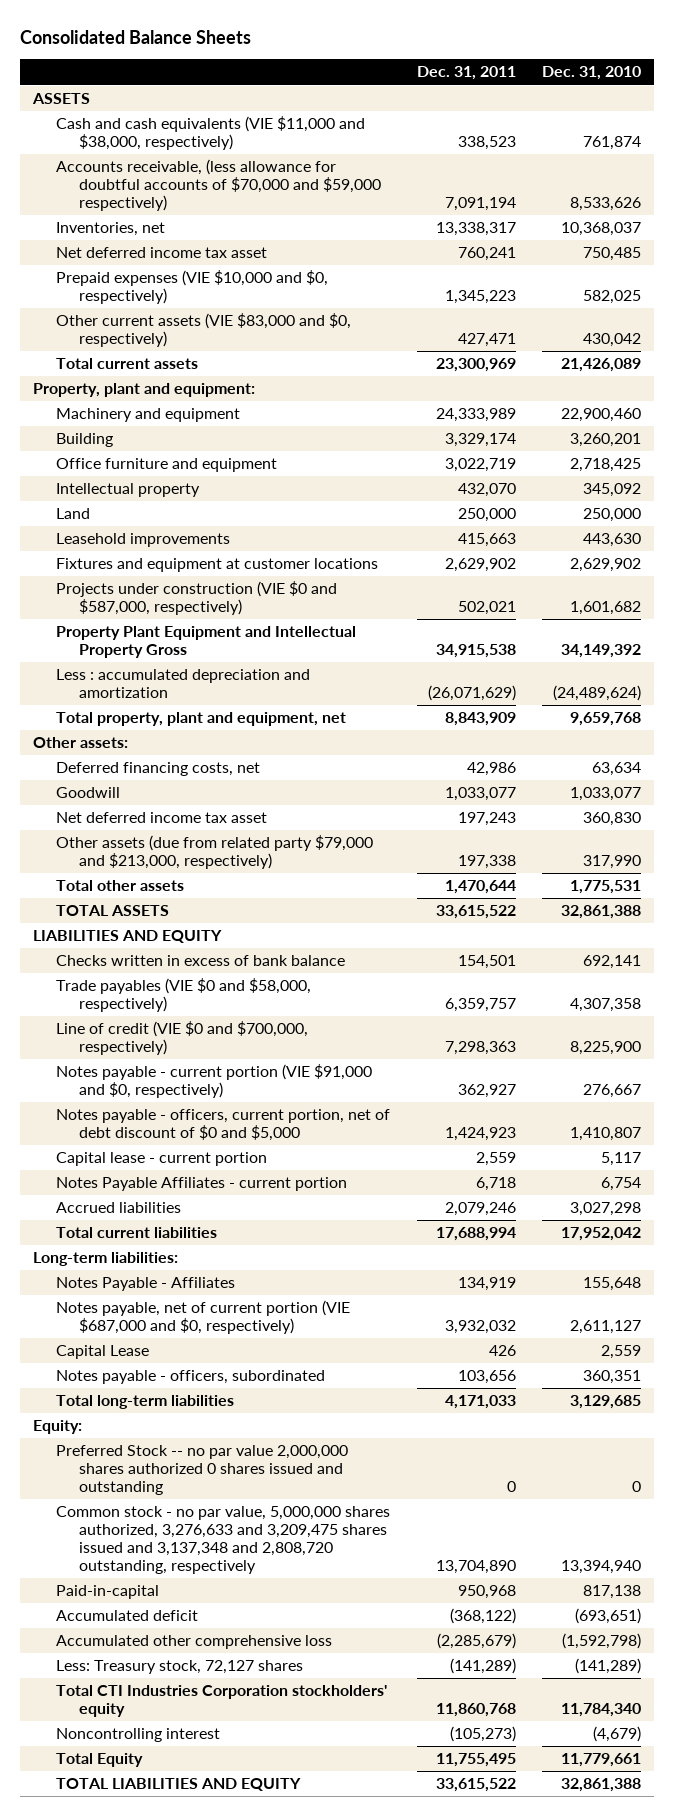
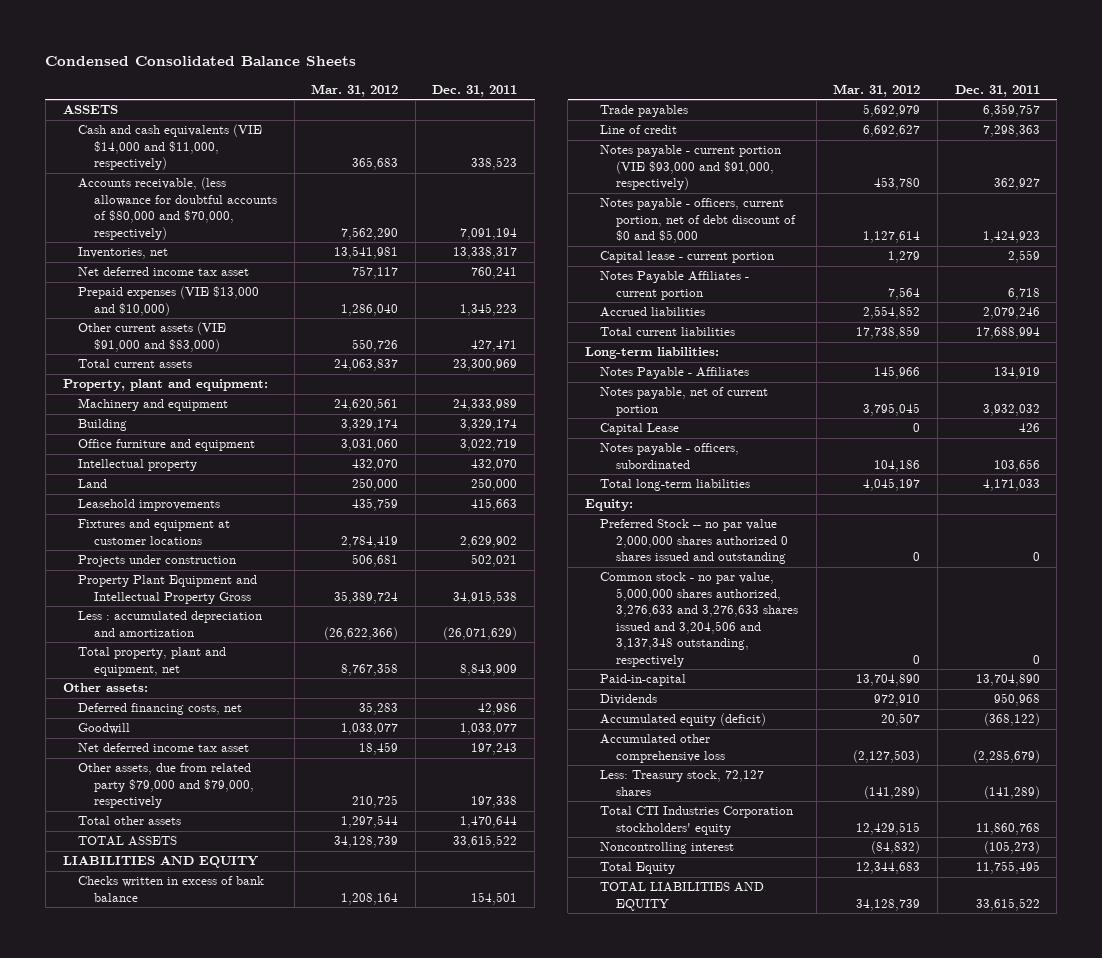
[20,29,252,44] Consolidated Balance Sheets -> [45,55,357,66] Condensed Consolidated Balance Sheets
[542,66,642,81] Dec. 31, 2010 -> none
none -> [311,83,399,97] Mar. 31, 2012
[56,116,366,151] Cash and cash equivalents (VIE $11,000 and $38,000, respectively) -> [78,124,263,171] Cash and cash equivalents (VIE $14,000 and $11,000, respectively)
[56,159,382,212] Accounts receivable, (less allowance for doubtful accounts of $70,000 and $59,000 respectively) -> [78,177,277,240] Accounts receivable, (less allowance for doubtful accounts of $80,000 and $70,000, respectively)
[56,270,329,305] Prepaid expenses (VIE $10,000 and $0, respectively) -> [78,286,260,316] Prepaid expenses (VIE $13,000 and $10,000)
[56,313,352,348] Other current assets (VIE $83,000 and $0, respectively) -> [78,322,227,352] Other current assets (VIE $91,000 and $83,000)
[56,581,338,616] Projects under construction (VIE $0 and $587,000, respectively) -> [78,555,237,568] Projects under construction
[56,835,374,870] Other assets (due from related party $79,000 and $213,000, respectively) -> [78,763,254,809] Other assets, due from related party $79,000 and $79,000, respectively
[56,978,312,1013] Trade payables (VIE $0 and $58,000, respectively) -> [600,105,689,118] Trade payables
[56,1021,309,1056] Line of credit (VIE $0 and $700,000, respectively) -> [600,125,678,135] Line of credit
[56,1064,373,1099] Notes payable - current portion (VIE $91,000 and $0, respectively) -> [600,145,782,191] Notes payable - current portion (VIE $93,000 and $91,000, respectively)
[56,1300,351,1335] Notes payable, net of current portion (VIE $687,000 and $0, respectively) -> [600,387,769,416] Notes payable, net of current portion
[56,1506,391,1574] Common stock - no par value, 5,000,000 shares authorized, 3,276,633 and 3,209,475 shares issued and 3,137,348 and 2,808,720 outstanding, respectively -> [600,572,799,667] Common stock - no par value, 5,000,000 shares authorized, 3,276,633 and 3,276,633 shares issued and 3,204,506 and 3,137,348 outstanding, respectively
[435,1559,516,1574] 13,704,890 -> [1032,654,1040,664] 0
[457,1585,516,1600] 950,968 -> [975,674,1040,687] 13,704,890
none -> [600,694,658,706] Dividends
[56,1610,199,1622] Accumulated deficit -> [600,713,767,727] Accumulated equity (deficit)

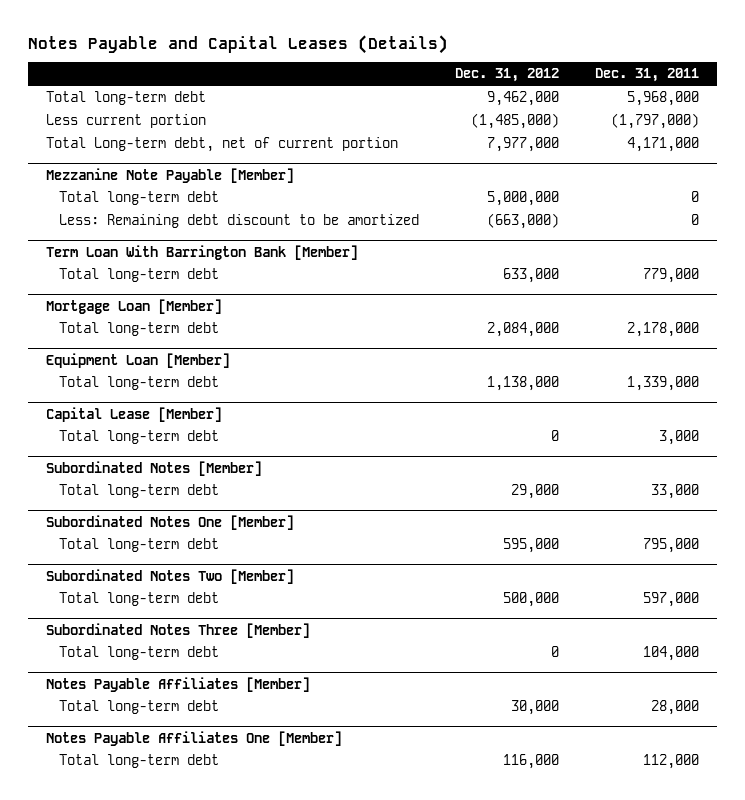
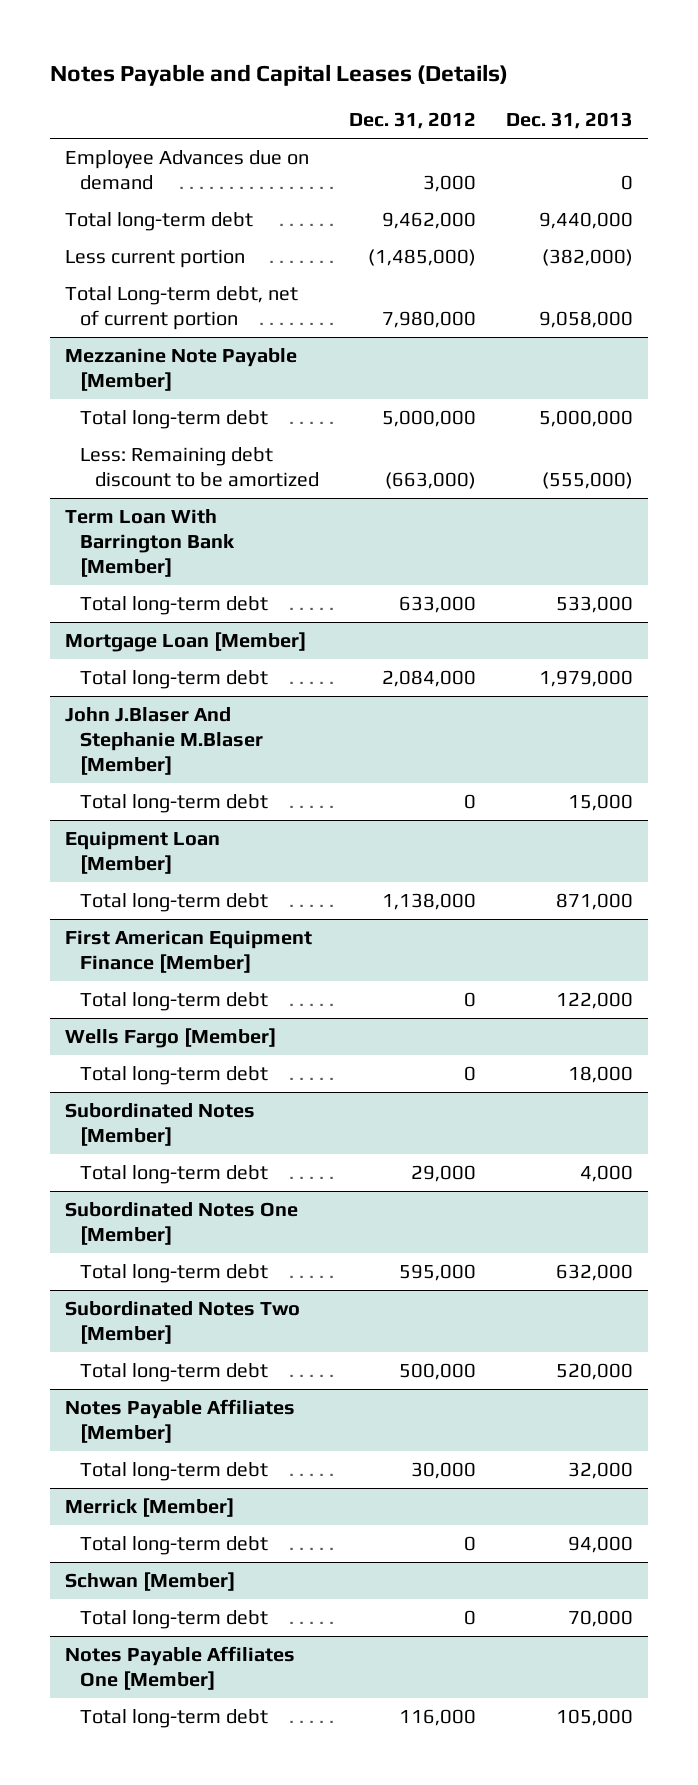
[595,68,700,83] Dec. 31, 2011 -> none
none -> [506,112,634,130] Dec. 31, 2013
none -> [64,150,309,190] Employee Advances due on demand
[486,137,559,153] 7,977,000 -> [382,310,477,328] 7,980,000
none -> [64,707,264,775] John J.Blaser And Stephanie M.Blaser [Member]
none -> [80,794,269,814] Total long-term debt
[45,406,222,422] Capital Lease [Member] -> none
none -> [64,930,312,973] First American Equipment Finance [Member]
none -> [64,1028,276,1049] Wells Fargo [Member]
none -> [80,1066,269,1086] Total long-term debt
[45,622,310,638] Subordinated Notes Three [Member] -> none
[58,646,219,661] Total long-term debt -> none
none -> [64,1498,234,1518] Merrick [Member]
none -> [80,1536,269,1556] Total long-term debt
none -> [64,1572,235,1592] Schwan [Member]
none -> [80,1610,269,1630] Total long-term debt

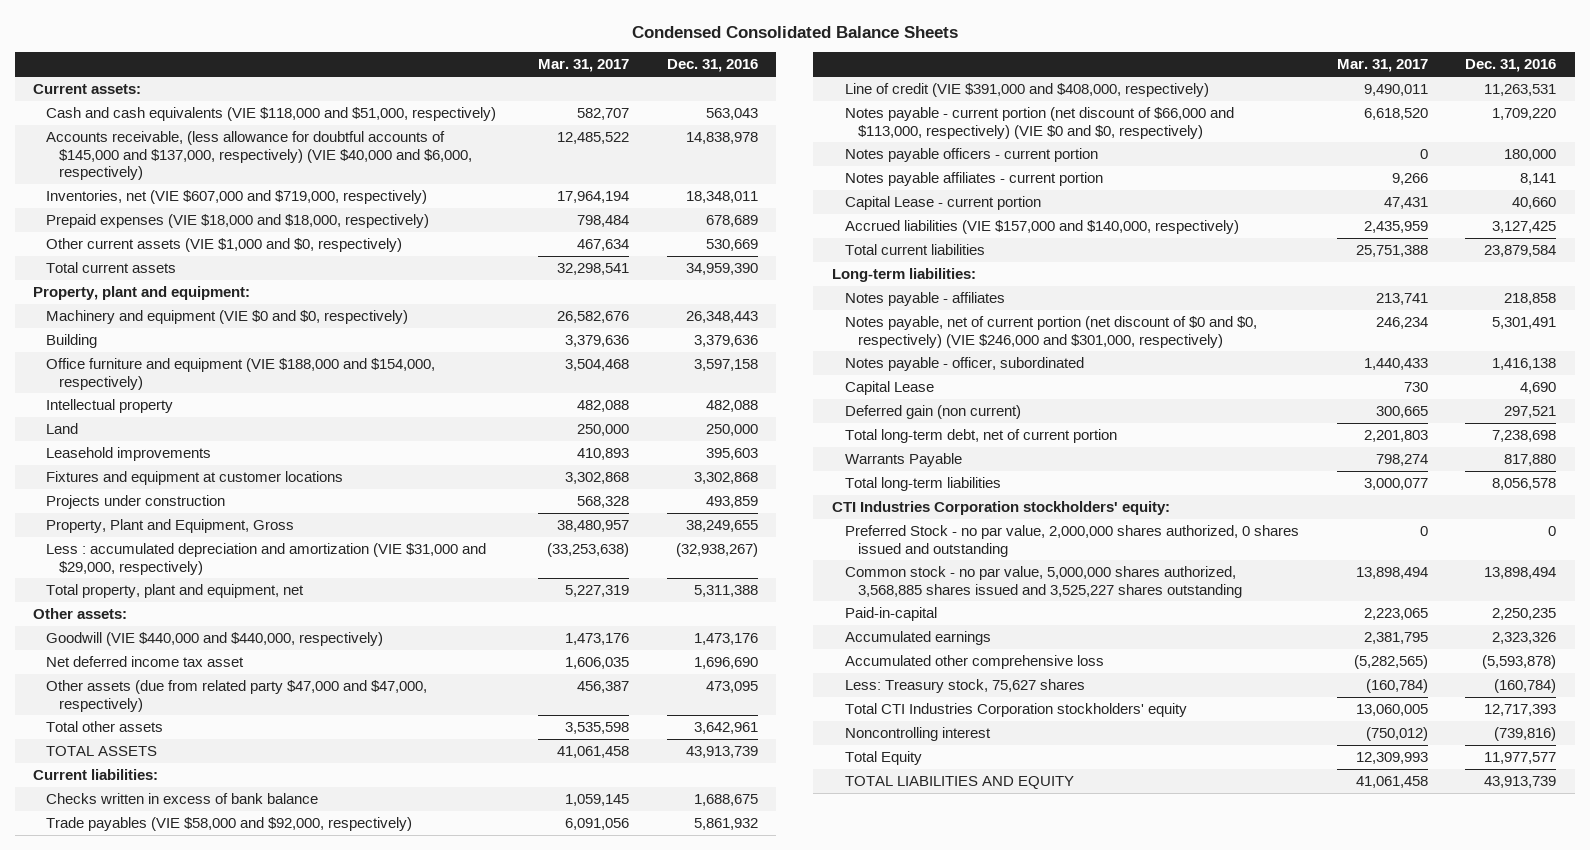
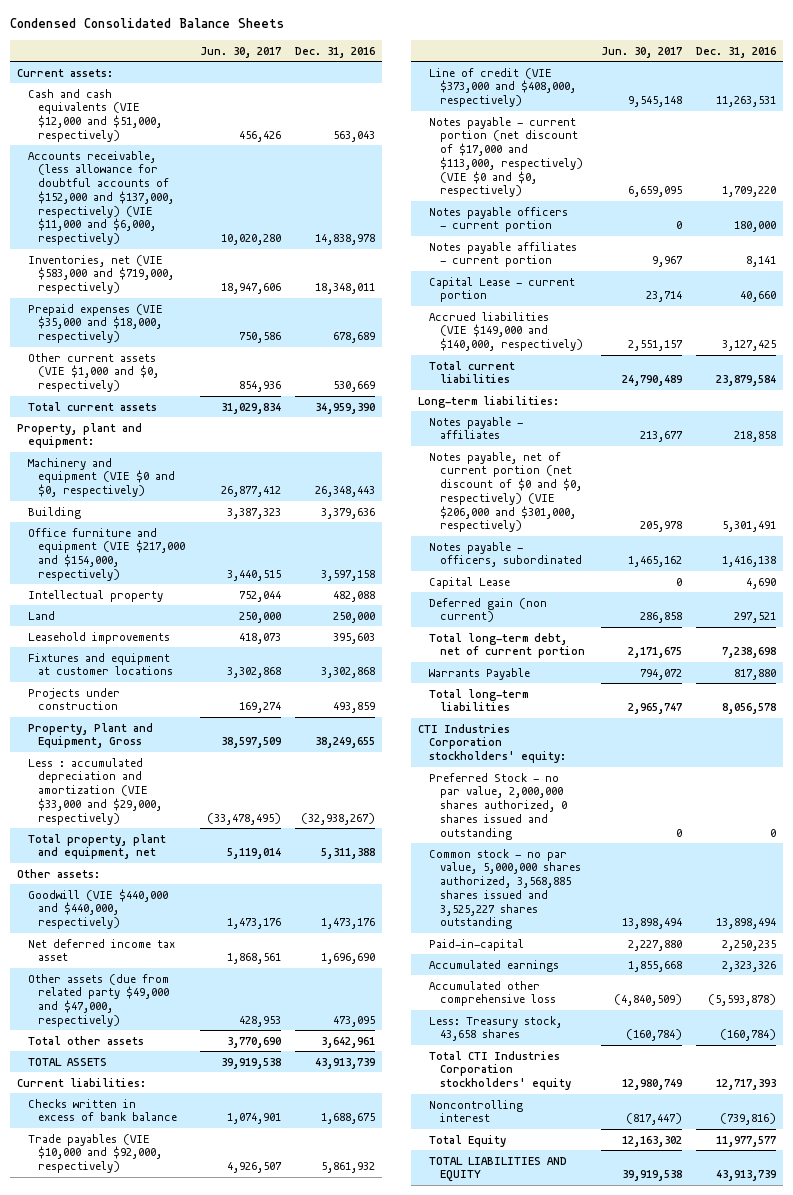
[538,59,630,73] Mar. 31, 2017 -> none
none -> [199,46,281,58] Jun. 30, 2017
[46,107,497,122] Cash and cash equivalents (VIE $118,000 and $51,000, respectively) -> [27,88,163,142] Cash and cash equivalents (VIE $12,000 and $51,000, respectively)
[46,131,473,180] Accounts receivable, (less allowance for doubtful accounts of $145,000 and $137,000, respectively) (VIE $40,000 and $6,000, respectively) -> [27,150,175,246] Accounts receivable, (less allowance for doubtful accounts of $152,000 and $137,000, respectively) (VIE $11,000 and $6,000, respectively)
[46,190,428,205] Inventories, net (VIE $607,000 and $719,000, respectively) -> [27,254,175,295] Inventories, net (VIE $583,000 and $719,000, respectively)
[46,214,430,229] Prepaid expenses (VIE $18,000 and $18,000, respectively) -> [27,303,163,344] Prepaid expenses (VIE $35,000 and $18,000, respectively)
[46,358,436,390] Office furniture and equipment (VIE $188,000 and $154,000, respectively) -> [27,527,186,581] Office furniture and equipment (VIE $217,000 and $154,000, respectively)
[46,543,487,575] Less : accumulated depreciation and amortization (VIE $31,000 and $29,000, respectively) -> [27,757,163,825] Less : accumulated depreciation and amortization (VIE $33,000 and $29,000, respectively)
[46,680,428,712] Other assets (due from related party $47,000 and $47,000, respectively) -> [27,973,170,1027] Other assets (due from related party $49,000 and $47,000, respectively)
[46,817,413,832] Trade payables (VIE $58,000 and $92,000, respectively) -> [27,1133,163,1174] Trade payables (VIE $10,000 and $92,000, respectively)
[845,83,1210,98] Line of credit (VIE $391,000 and $408,000, respectively) -> [428,67,576,108] Line of credit (VIE $373,000 and $408,000, respectively)
[845,107,1235,139] Notes payable - current portion (net discount of $66,000 and $113,000, respectively) (VIE $0 and $0, respectively) -> [428,116,583,198] Notes payable - current portion (net discount of $17,000 and $113,000, respectively) (VIE $0 and $0, respectively)
[845,220,1240,235] Accrued liabilities (VIE $157,000 and $140,000, respectively) -> [428,311,583,352] Accrued liabilities (VIE $149,000 and $140,000, respectively)
[845,316,1258,348] Notes payable, net of current portion (net discount of $0 and $0, respectively) (VIE $246,000 and $301,000, respectively) -> [428,451,582,533] Notes payable, net of current portion (net discount of $0 and $0, respectively) (VIE $206,000 and $301,000, respectively)
[845,357,1085,372] Notes payable - officer, subordinated -> [428,541,582,568] Notes payable - officers, subordinated
[845,679,1086,694] Less: Treasury stock, 75,627 shares -> [428,1015,562,1042] Less: Treasury stock, 43,658 shares

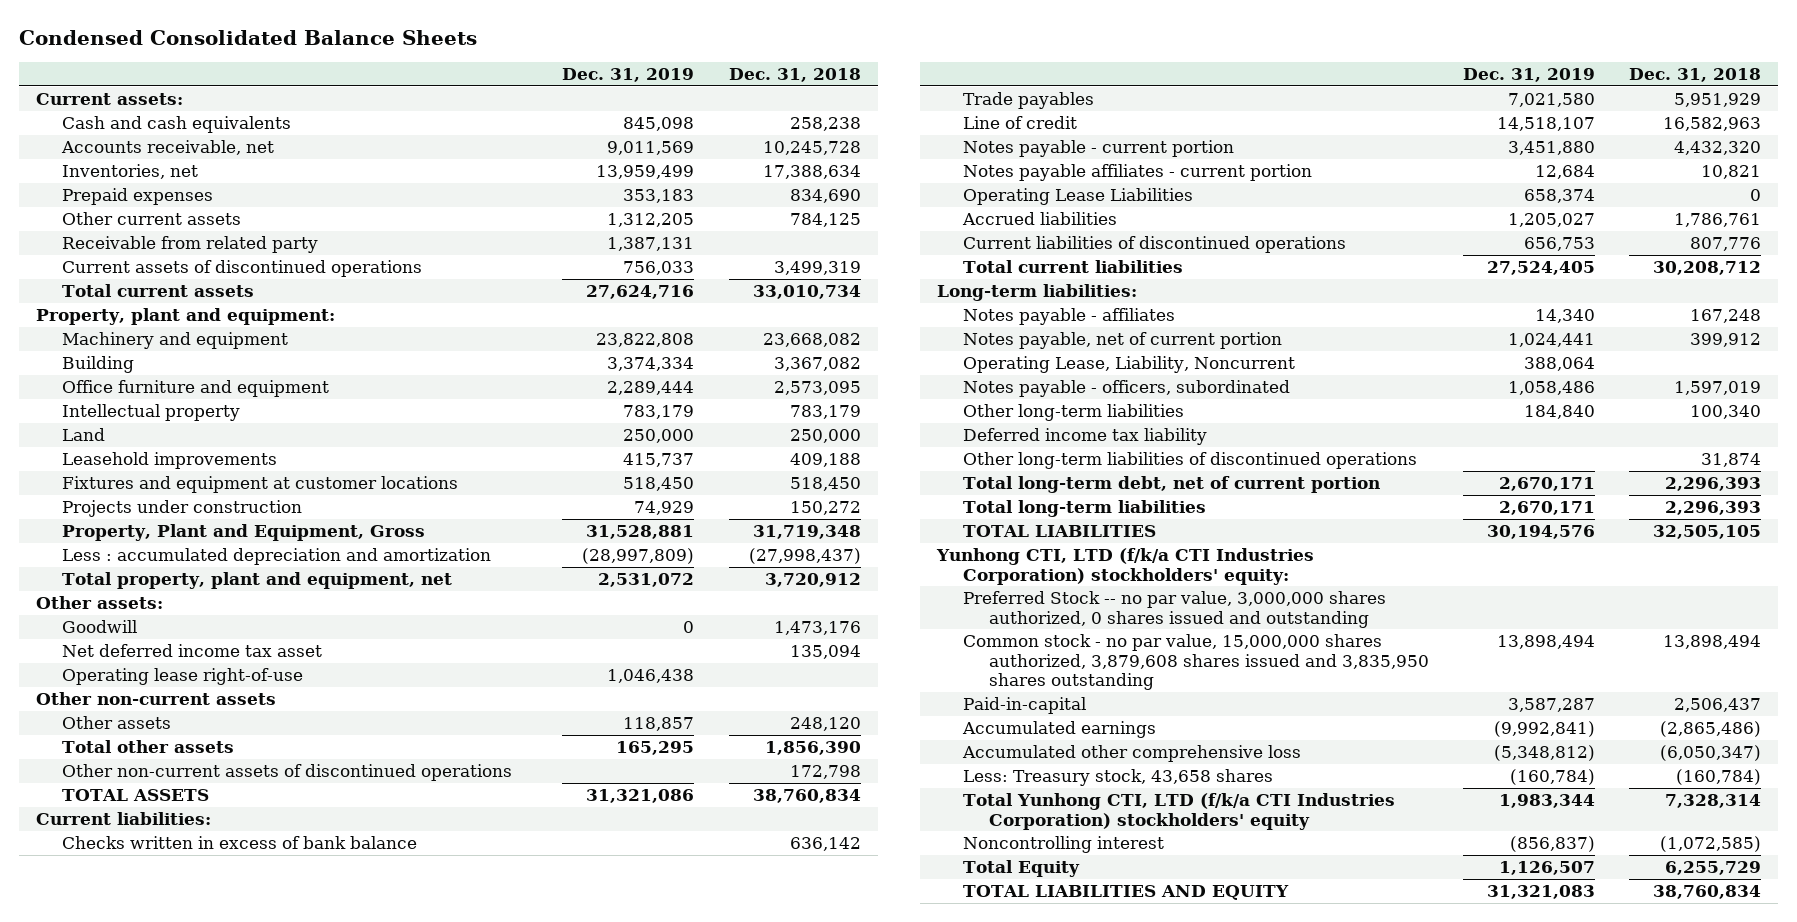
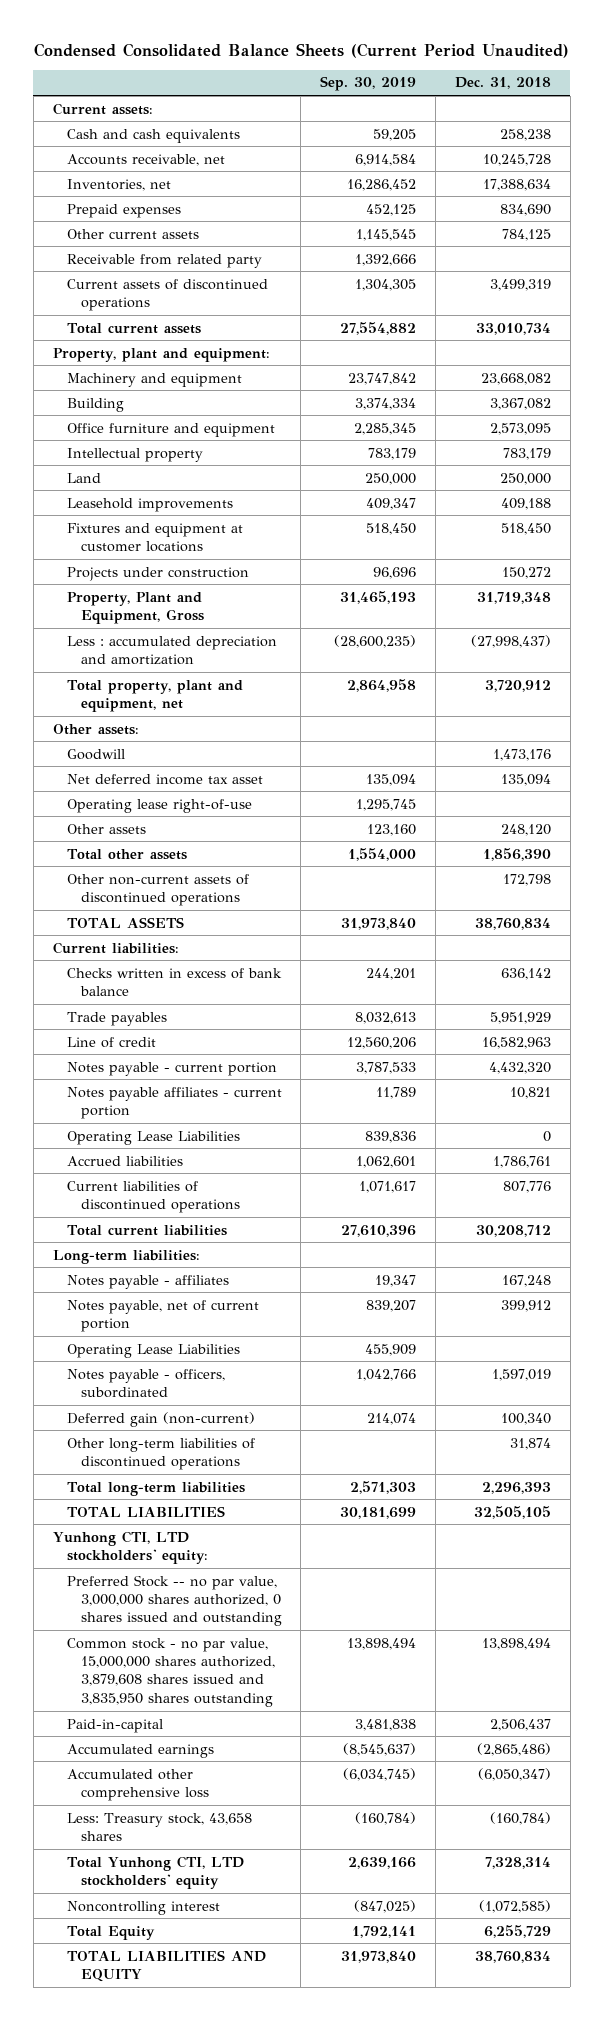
[19,30,478,46] Condensed Consolidated Balance Sheets -> [33,42,569,58] Condensed Consolidated Balance Sheets (Current Period Unaudited)
[562,68,695,83] Dec. 31, 2019 -> none
none -> [320,76,417,92] Sep. 30, 2019
[36,691,277,705] Other non-current assets -> none
[962,355,1295,373] Operating Lease, Liability, Noncurrent -> [66,1343,240,1358] Operating Lease Liabilities
[962,427,1207,445] Deferred income tax liability -> none
[962,403,1184,421] Other long-term liabilities -> [66,1411,255,1427] Deferred gain (non-current)
[962,475,1380,493] Total long-term debt, net of current portion -> none
[935,547,1314,585] Yunhong CTI, LTD (f/k/a CTI Industries Corporation) stockholders' equity: -> [52,1530,208,1564] Yunhong CTI, LTD stockholders' equity:
[962,792,1395,830] Total Yunhong CTI, LTD (f/k/a CTI Industries Corporation) stockholders' equity -> [66,1855,244,1889] Total Yunhong CTI, LTD stockholders' equity

